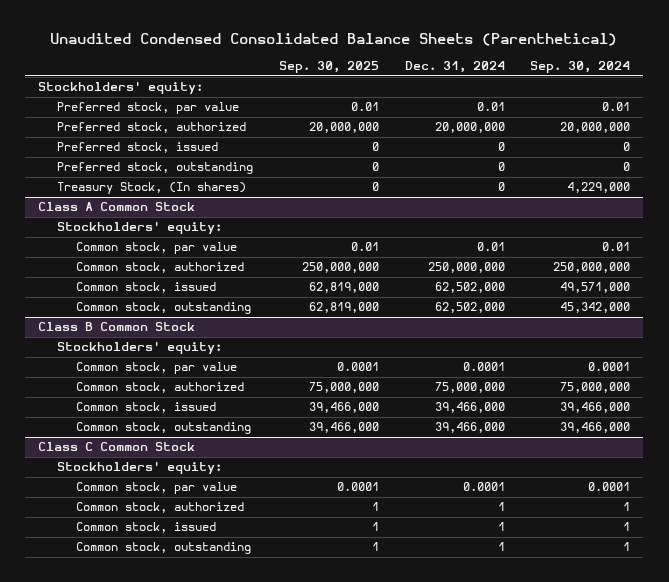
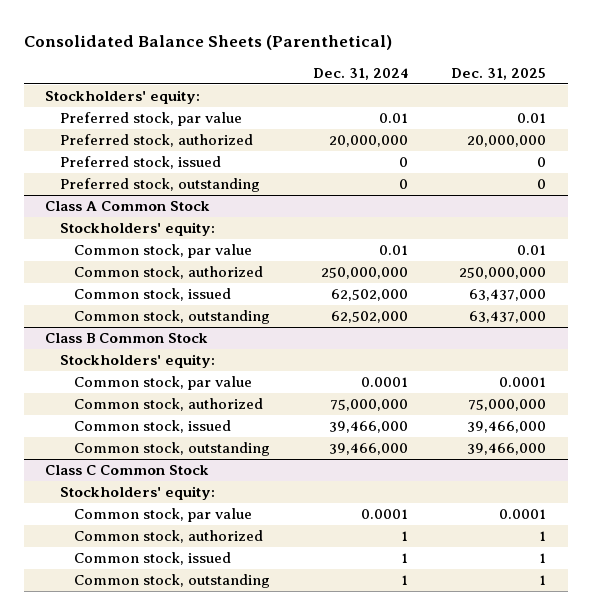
[50,33,618,47] Unaudited Condensed Consolidated Balance Sheets (Parenthetical) -> [23,34,392,50] Consolidated Balance Sheets (Parenthetical)
[279,61,380,74] Sep. 30, 2025 -> none
[530,61,631,74] Sep. 30, 2024 -> none
none -> [451,67,547,80] Dec. 31, 2025
[57,182,247,195] Treasury Stock, (In shares) -> none

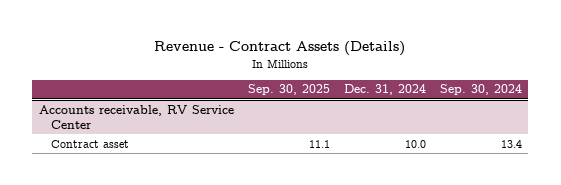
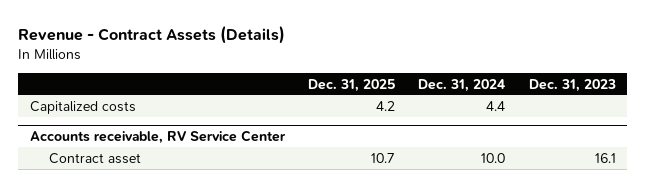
[248,84,331,96] Sep. 30, 2025 -> none
[439,84,522,96] Sep. 30, 2024 -> none
none -> [308,78,396,92] Dec. 31, 2025
none -> [528,78,616,92] Dec. 31, 2023
none -> [29,100,136,114] Capitalized costs

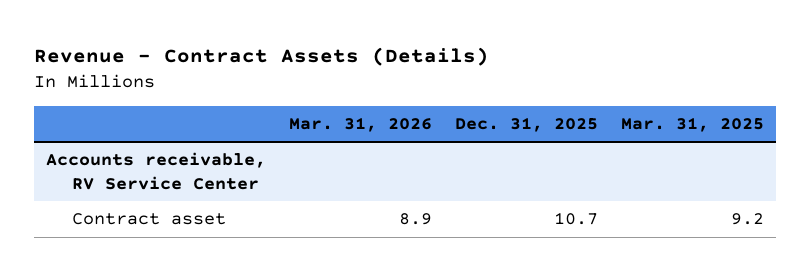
[418,78,506,92] Dec. 31, 2024 -> none
[528,78,616,92] Dec. 31, 2023 -> none
none -> [288,116,432,132] Mar. 31, 2026
none -> [621,116,765,132] Mar. 31, 2025
[29,100,136,114] Capitalized costs -> none

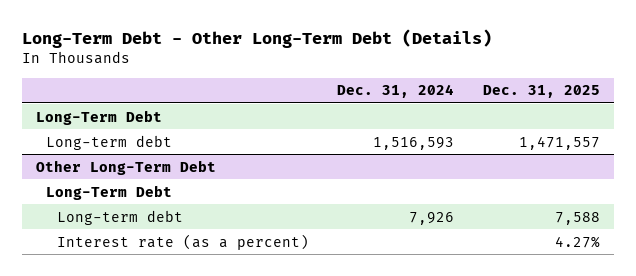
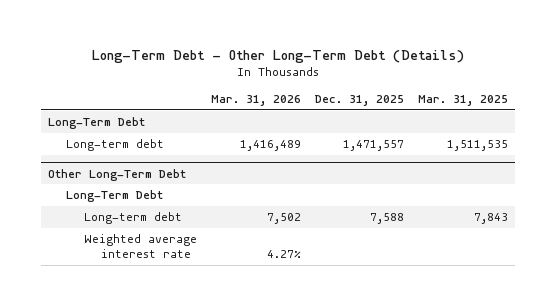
[337,84,455,99] Dec. 31, 2024 -> none
none -> [210,94,301,106] Mar. 31, 2026
none -> [417,94,508,106] Mar. 31, 2025
[56,233,309,250] Interest rate (as a percent) -> none
none -> [83,233,197,259] Weighted average interest rate

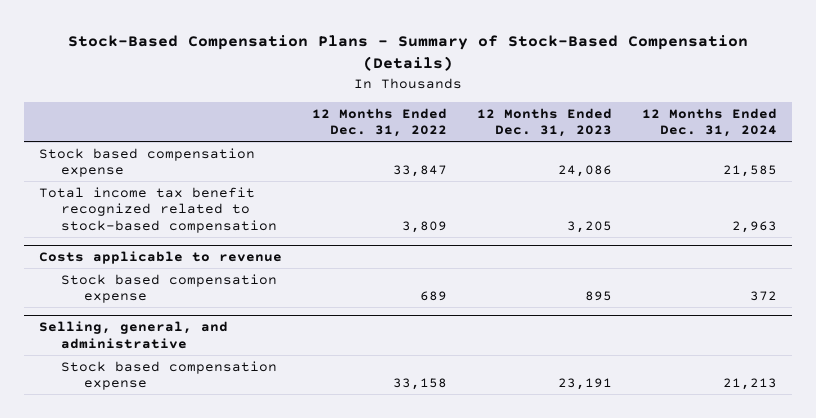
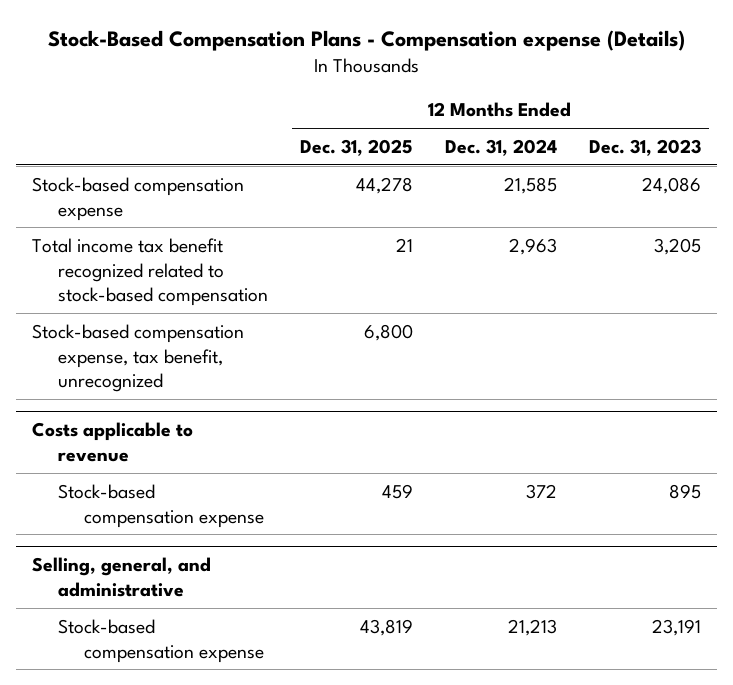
[67,35,748,72] Stock-Based Compensation Plans - Summary of Stock-Based Compensation (Details) -> [47,30,685,52] Stock-Based Compensation Plans - Compensation expense (Details)
[311,107,447,138] 12 Months Ended Dec. 31, 2022 -> none
none -> [300,138,414,156] Dec. 31, 2025
[39,147,256,178] Stock based compensation expense -> [32,176,245,221] Stock-based compensation expense
none -> [32,323,245,393] Stock-based compensation expense, tax benefit, unrecognized
[61,273,278,304] Stock based compensation expense -> [58,483,265,528] Stock-based compensation expense
[61,360,278,391] Stock based compensation expense -> [58,618,265,663] Stock-based compensation expense

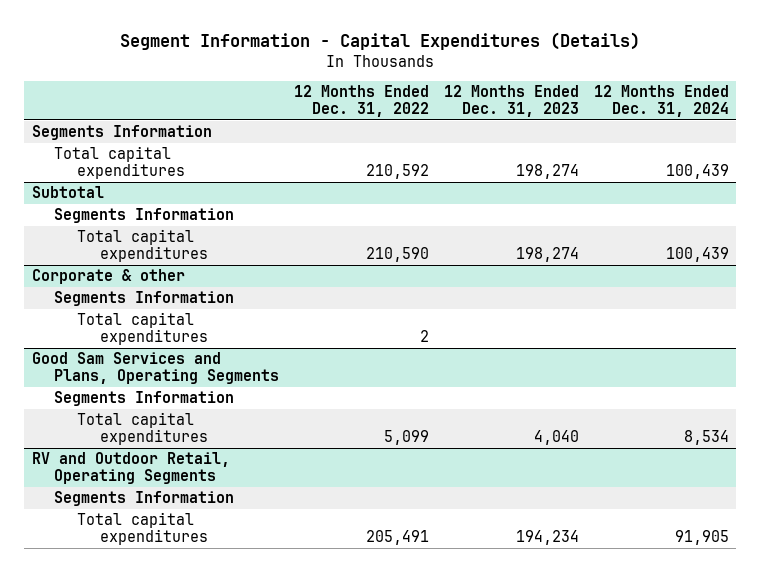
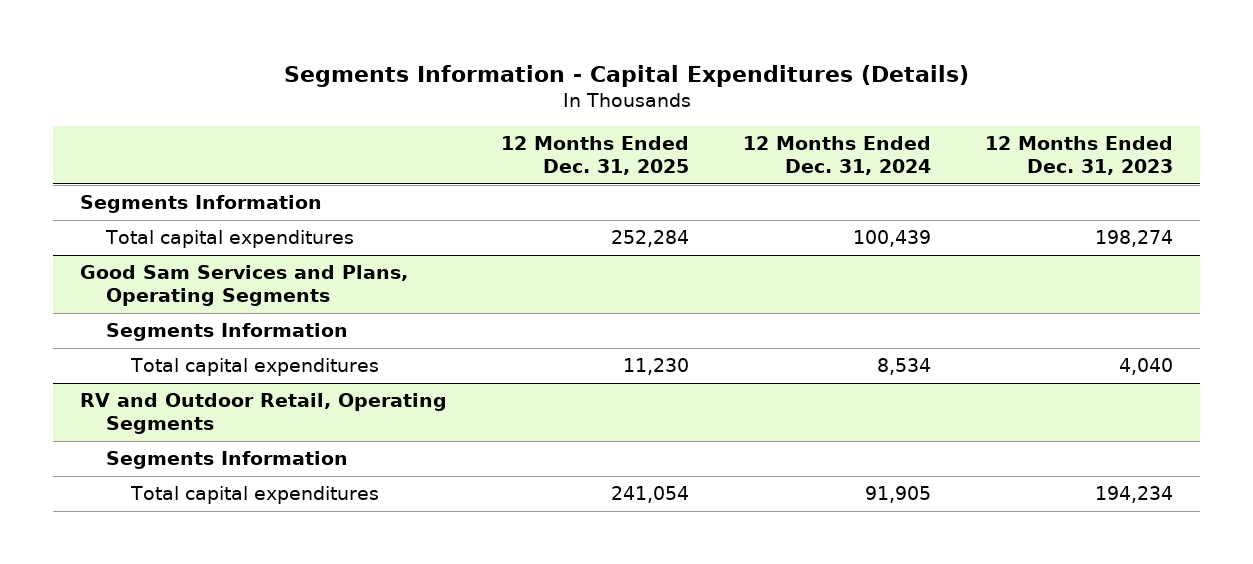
[120,31,641,50] Segment Information - Capital Expenditures (Details) -> [283,65,969,88] Segments Information - Capital Expenditures (Details)
[294,85,430,118] 12 Months Ended Dec. 31, 2022 -> none
none -> [501,136,690,176] 12 Months Ended Dec. 31, 2025
[31,186,104,199] Subtotal -> none
[54,208,235,224] Segments Information -> none
[77,229,208,263] Total capital expenditures -> none
[31,269,185,285] Corporate & other -> none
[54,291,235,307] Segments Information -> none
[77,312,208,346] Total capital expenditures -> none

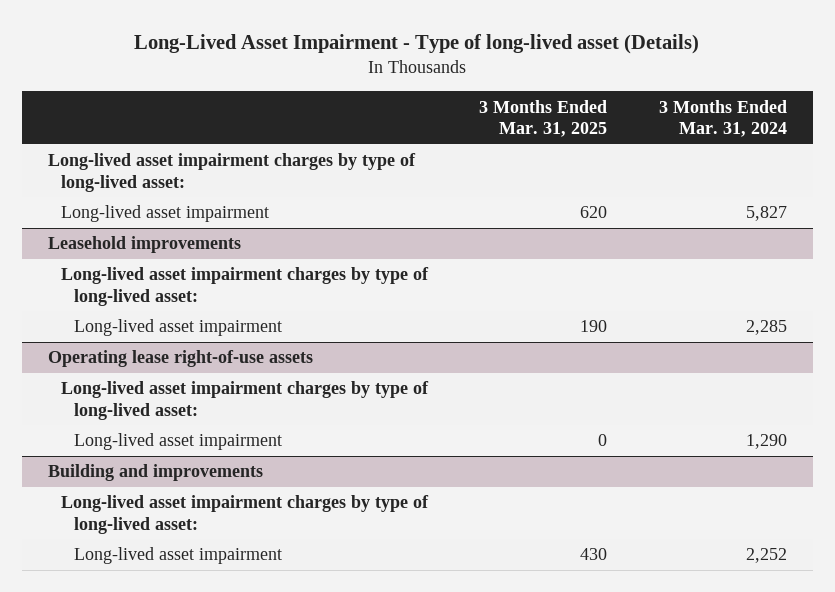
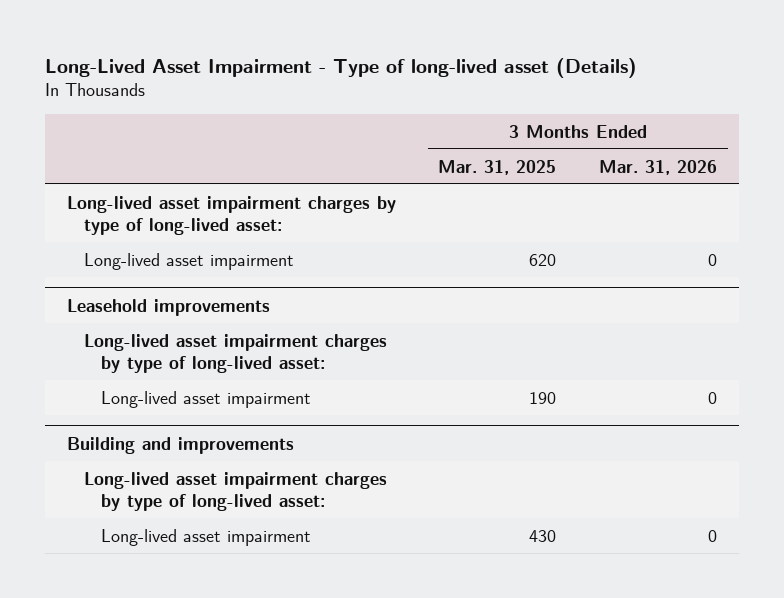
[659,99,788,137] 3 Months Ended Mar. 31, 2024 -> none
none -> [599,159,718,175] Mar. 31, 2026
[47,350,313,368] Operating lease right-of-use assets -> none
[60,381,429,420] Long-lived asset impairment charges by type of long-lived asset: -> none
[74,433,283,451] Long-lived asset impairment -> none

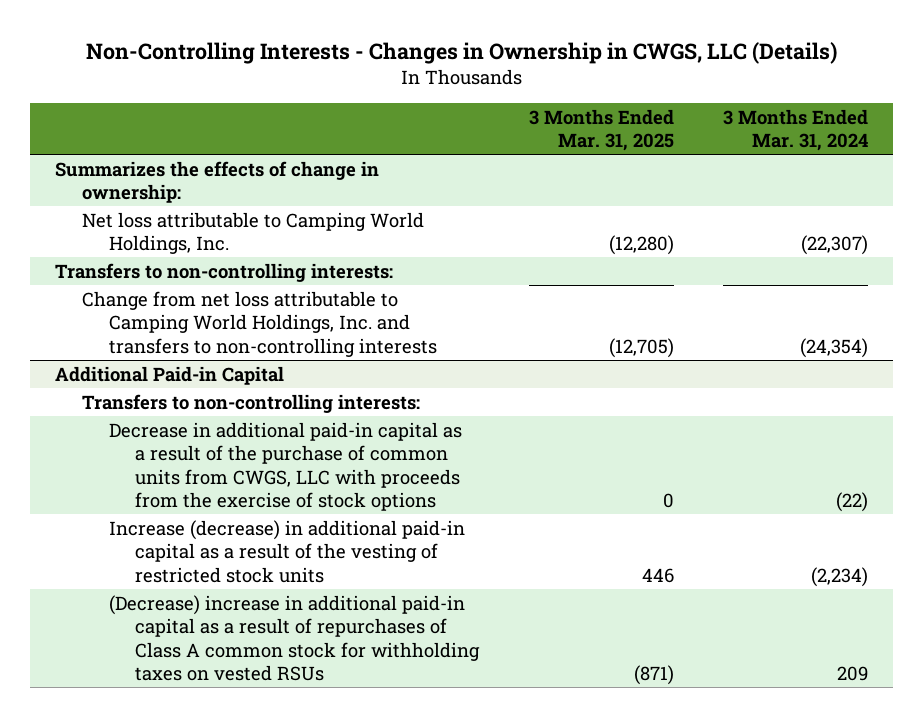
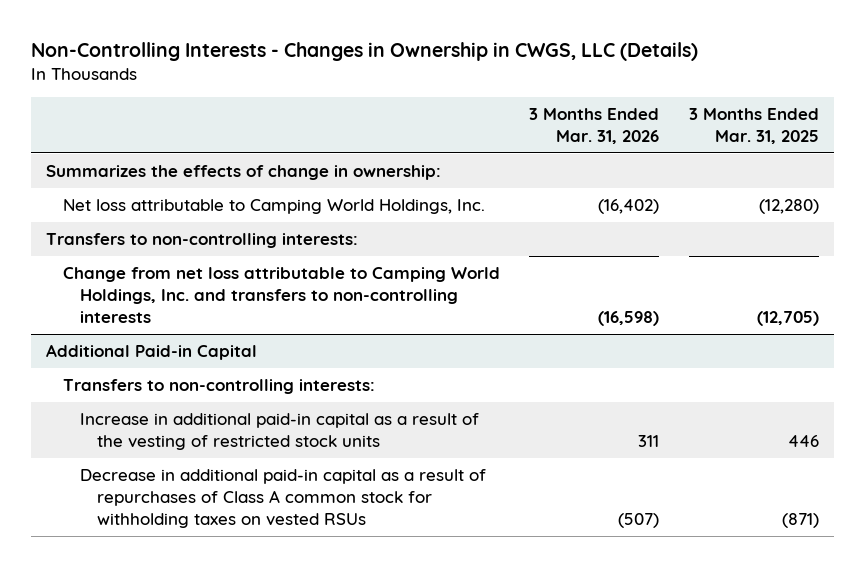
[723,108,869,152] 3 Months Ended Mar. 31, 2024 -> none
none -> [529,108,660,144] 3 Months Ended Mar. 31, 2026
[108,421,462,512] Decrease in additional paid-in capital as a result of the purchase of common units from CWGS, LLC with proceeds from the exercise of stock options -> none
[108,519,465,583] Increase (decrease) in additional paid-in capital as a result of the vesting of restricted stock units -> [79,413,479,450] Increase in additional paid-in capital as a result of the vesting of restricted stock units
[108,594,481,682] (Decrease) increase in additional paid-in capital as a result of repurchases of Class A common stock for withholding taxes on vested RSUs -> [79,469,486,528] Decrease in additional paid-in capital as a result of repurchases of Class A common stock for withholding taxes on vested RSUs

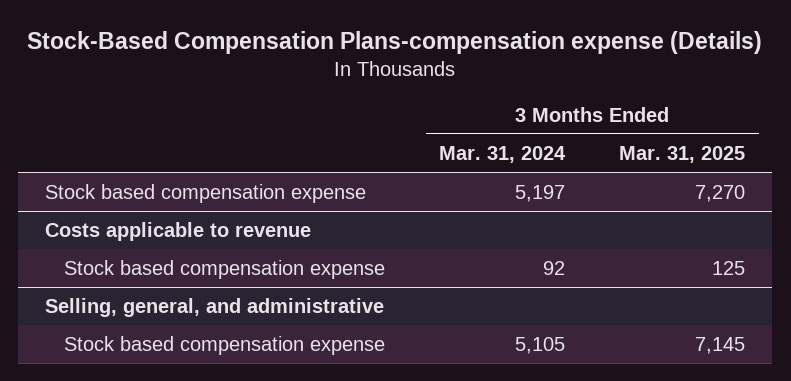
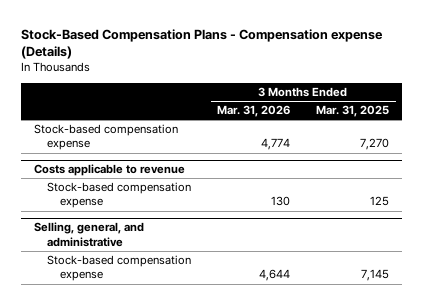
[27,30,763,54] Stock-Based Compensation Plans-compensation expense (Details) -> [20,28,383,60] Stock-Based Compensation Plans - Compensation expense (Details)
[439,145,567,163] Mar. 31, 2024 -> none
none -> [217,105,291,118] Mar. 31, 2026
[45,183,367,203] Stock based compensation expense -> [34,124,179,151] Stock-based compensation expense
[63,259,385,279] Stock based compensation expense -> [46,182,191,209] Stock-based compensation expense
[63,335,385,355] Stock based compensation expense -> [46,255,191,282] Stock-based compensation expense

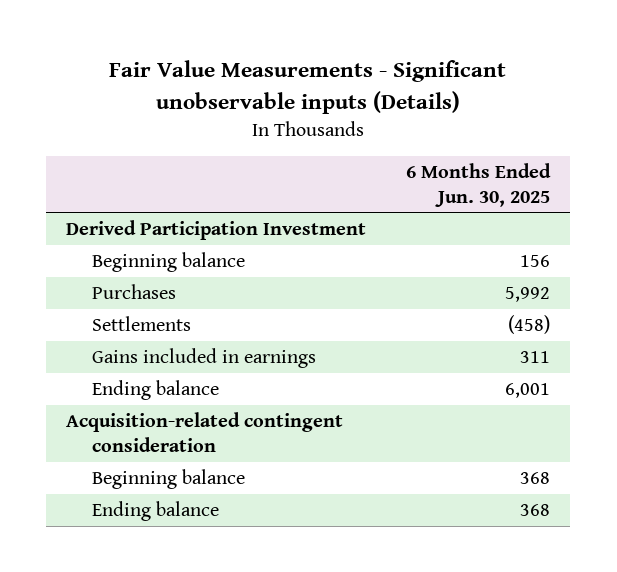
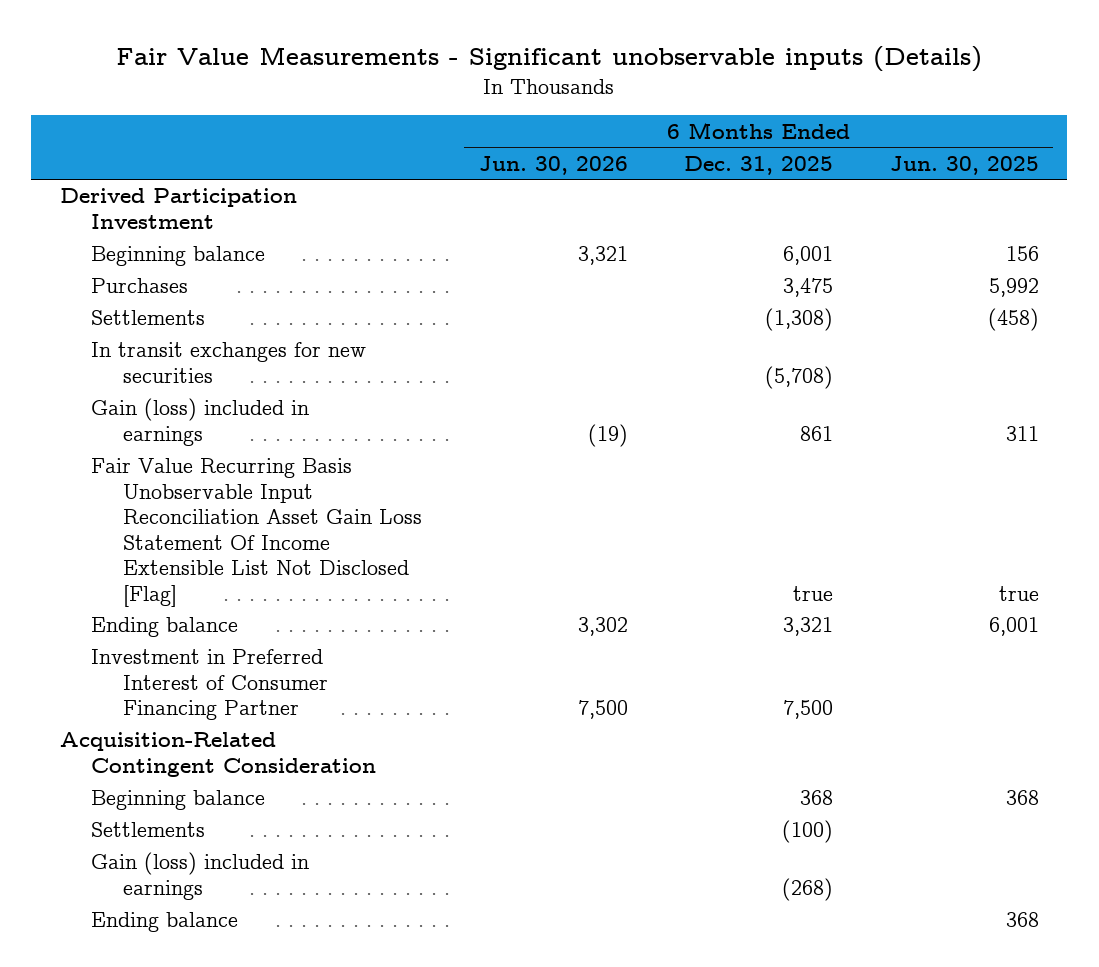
none -> [478,155,628,175] Jun. 30, 2026
none -> [684,155,834,175] Dec. 31, 2025
none -> [91,342,367,383] In transit exchanges for new securities
[91,348,316,369] Gains included in earnings -> [91,398,310,446] Gain (loss) included in earnings
none -> [91,458,422,607] Fair Value Recurring Basis Unobservable Input Reconciliation Asset Gain Loss Statement Of Income Extensible List Not Disclosed [Flag]
none -> [91,649,328,721] Investment in Preferred Interest of Consumer Financing Partner
[66,412,344,452] Acquisition-related contingent consideration -> [59,732,377,777] Acquisition-Related Contingent Consideration
none -> [91,822,206,838] Settlements
none -> [91,852,310,900] Gain (loss) included in earnings

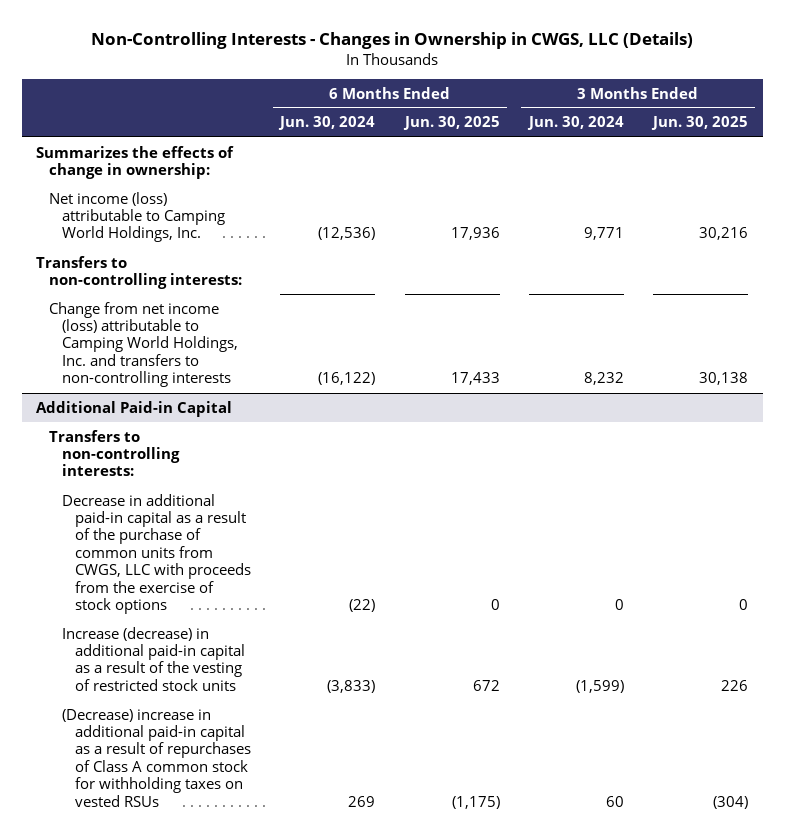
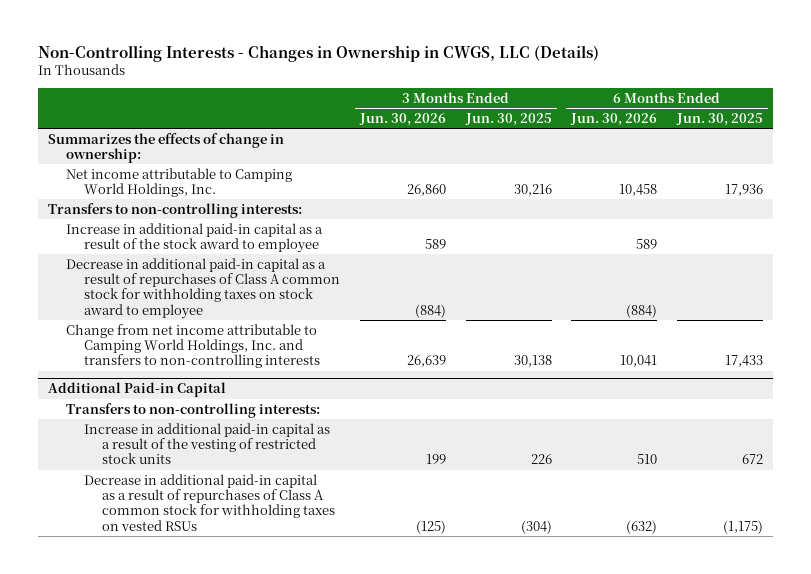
[278,116,376,131] Jun. 30, 2024 -> none
[526,116,624,131] Jun. 30, 2024 -> none
none -> [358,113,446,127] Jun. 30, 2026
none -> [570,113,658,127] Jun. 30, 2026
[49,191,226,243] Net income (loss) attributable to Camping World Holdings, Inc. -> [65,167,292,197] Net income attributable to Camping World Holdings, Inc.
none -> [65,222,323,253] Increase in additional paid-in capital as a result of the stock award to employee
none -> [65,257,341,319] Decrease in additional paid-in capital as a result of repurchases of Class A common stock for withholding taxes on stock award to employee
[49,301,239,388] Change from net income (loss) attributable to Camping World Holdings, Inc. and transfers to non-controlling interests -> [65,323,321,369] Change from net income attributable to Camping World Holdings, Inc. and transfers to non-controlling interests
[62,493,252,615] Decrease in additional paid-in capital as a result of the purchase of common units from CWGS, LLC with proceeds from the exercise of stock options -> none
[62,626,246,691] Increase (decrease) in additional paid-in capital as a result of the vesting of restricted stock units -> [84,422,331,465] Increase in additional paid-in capital as a result of the vesting of restricted stock units
[62,708,252,807] (Decrease) increase in additional paid-in capital as a result of repurchases of Class A common stock for withholding taxes on vested RSUs -> [84,473,336,531] Decrease in additional paid-in capital as a result of repurchases of Class A common stock for withholding taxes on vested RSUs

